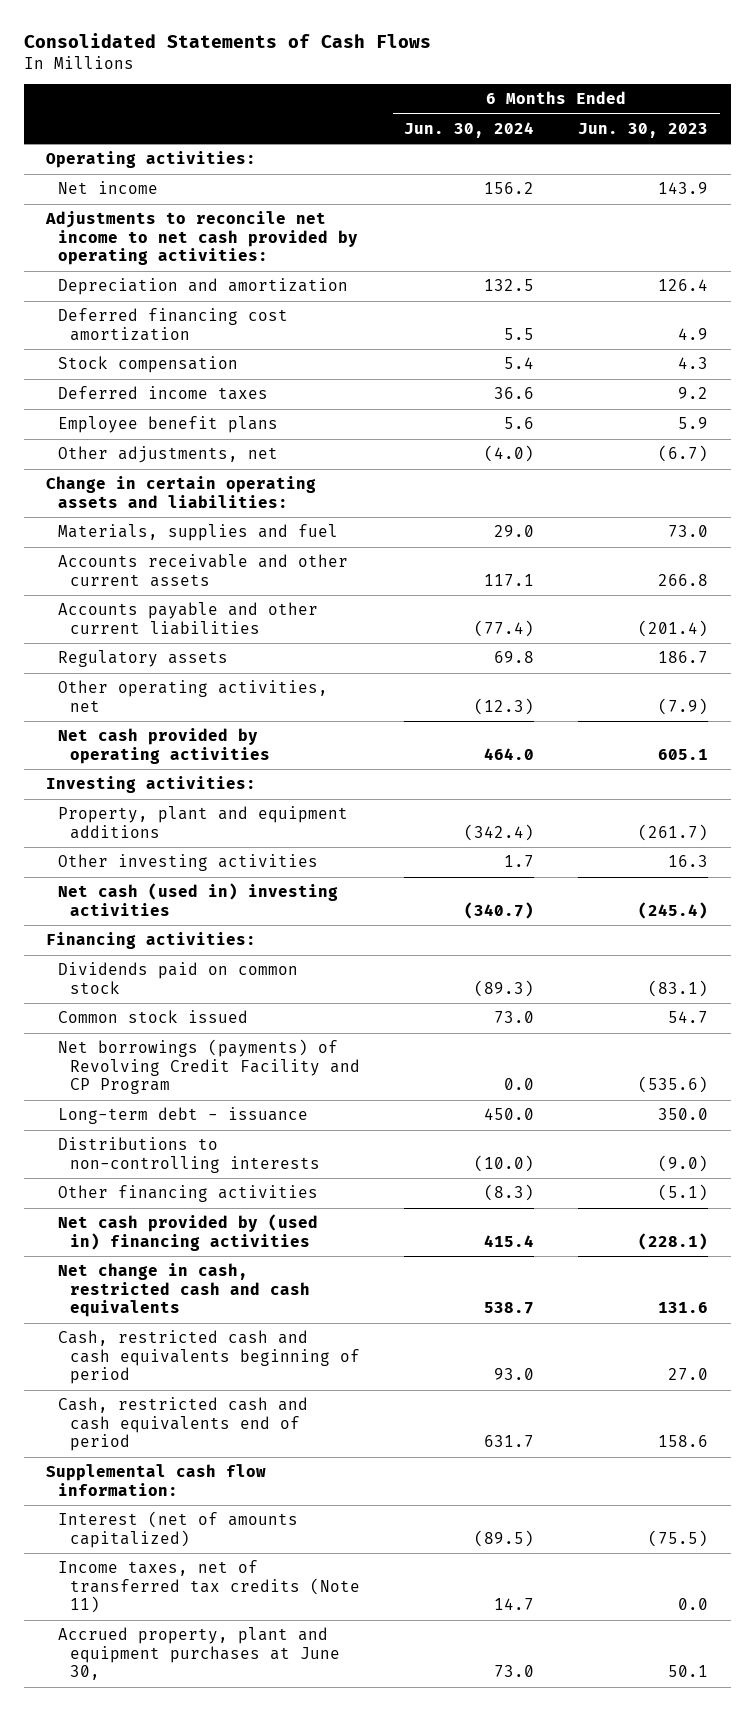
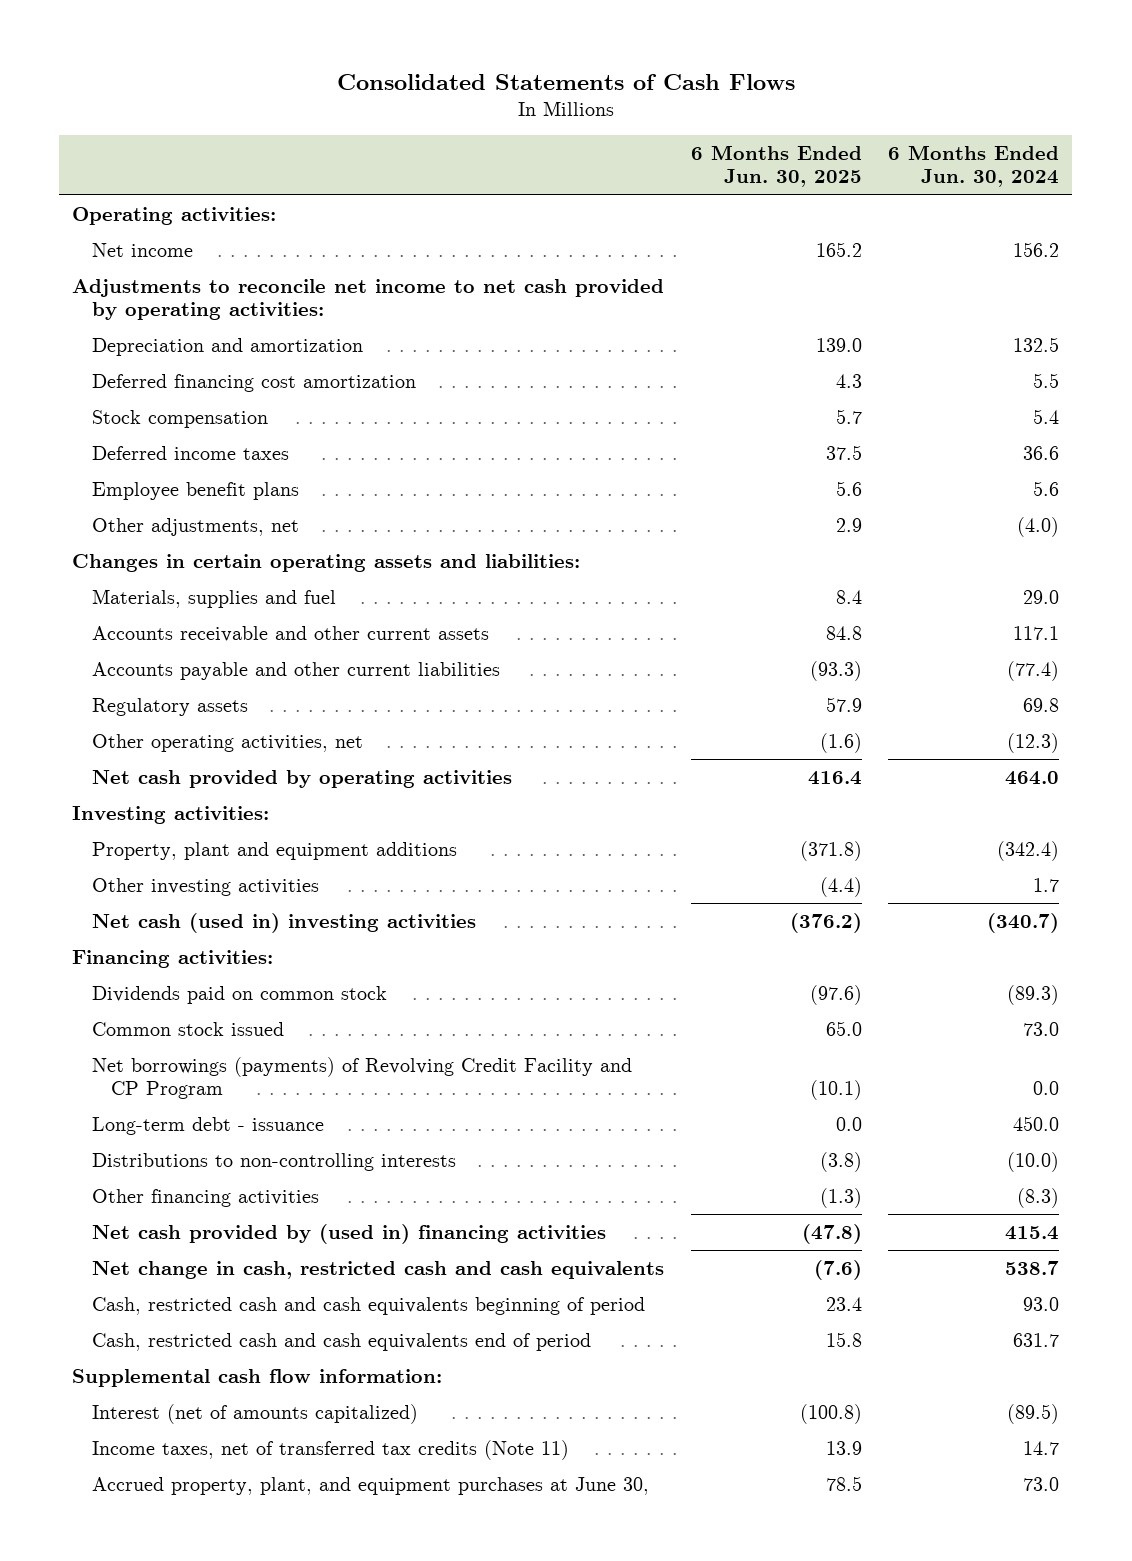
[578,122,709,138] Jun. 30, 2023 -> none
none -> [690,145,862,188] 6 Months Ended Jun. 30, 2025
[46,476,317,508] Change in certain operating assets and liabilities: -> [72,553,581,572] Changes in certain operating assets and liabilities:
[58,1627,341,1681] Accrued property, plant and equipment purchases at June 30, -> [91,1476,649,1495] Accrued property, plant, and equipment purchases at June 30,

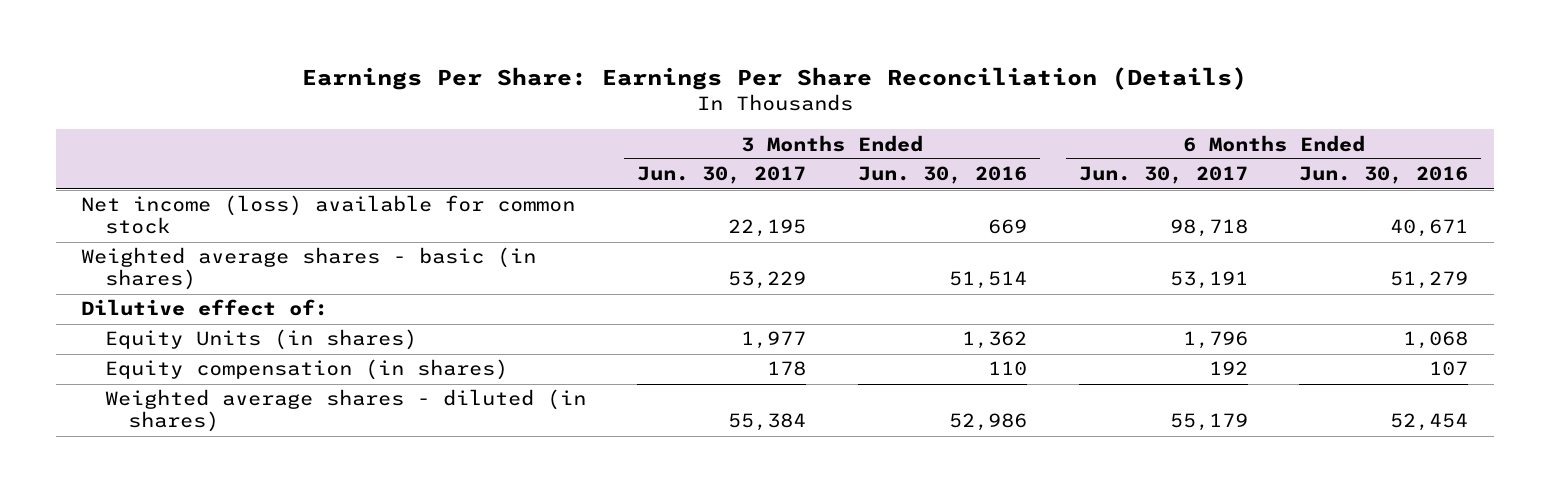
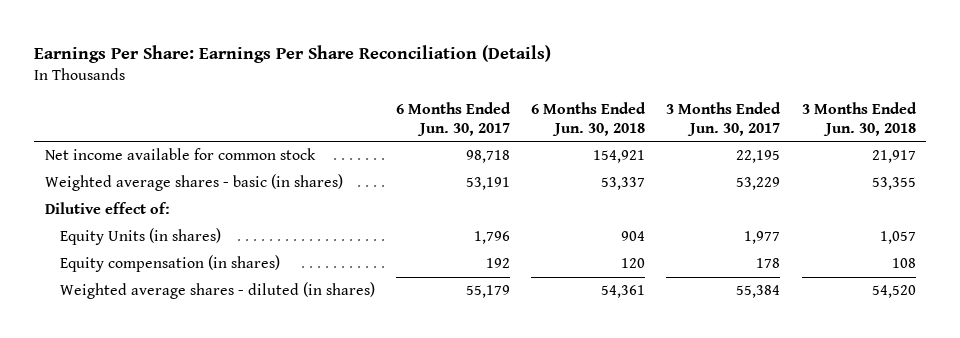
[857,166,1027,185] Jun. 30, 2016 -> none
[1299,166,1469,185] Jun. 30, 2016 -> none
none -> [531,102,647,136] 6 Months Ended Jun. 30, 2018
none -> [801,102,917,136] 3 Months Ended Jun. 30, 2018
[81,195,576,235] Net income (loss) available for common stock -> [44,148,316,161] Net income available for common stock

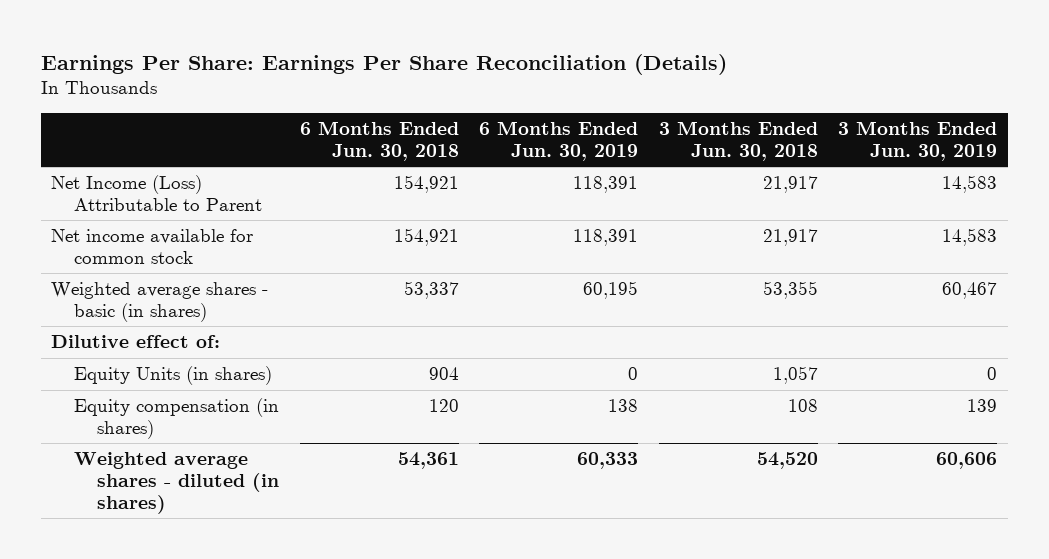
[396,102,512,136] 6 Months Ended Jun. 30, 2017 -> none
[666,102,782,136] 3 Months Ended Jun. 30, 2017 -> none
none -> [479,120,639,161] 6 Months Ended Jun. 30, 2019
none -> [838,120,998,161] 3 Months Ended Jun. 30, 2019
none -> [51,175,263,211] Net Income (Loss) Attributable to Parent

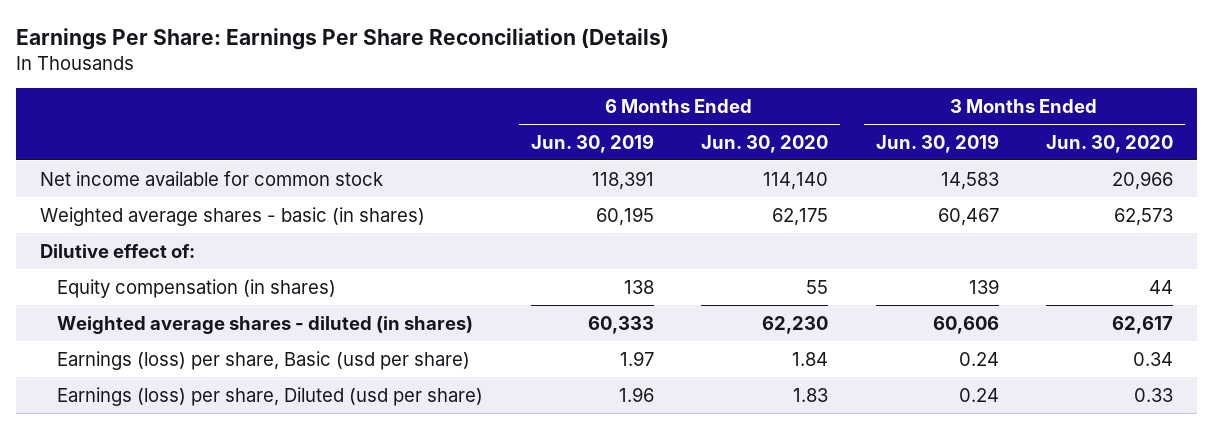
[299,120,459,161] 6 Months Ended Jun. 30, 2018 -> none
[658,120,818,161] 3 Months Ended Jun. 30, 2018 -> none
none -> [701,134,829,153] Jun. 30, 2020
none -> [1046,134,1174,153] Jun. 30, 2020
[51,175,263,211] Net Income (Loss) Attributable to Parent -> none
[74,366,273,386] Equity Units (in shares) -> none
none -> [56,350,470,370] Earnings (loss) per share, Basic (usd per share)
none -> [56,386,483,406] Earnings (loss) per share, Diluted (usd per share)

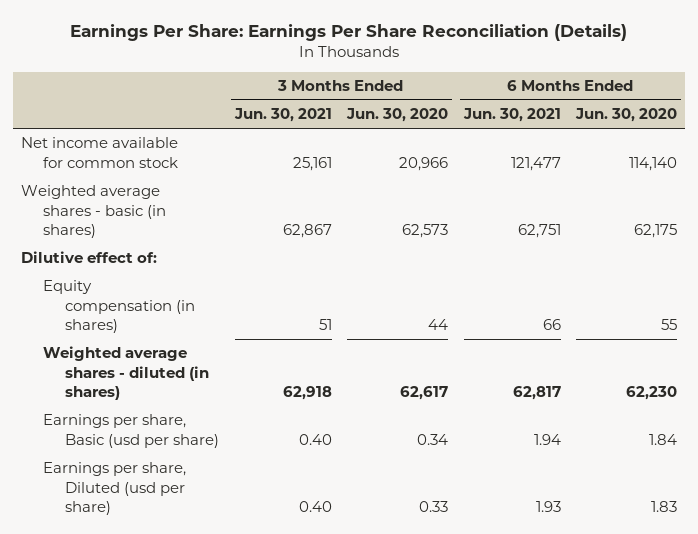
[530,133,654,153] Jun. 30, 2019 -> none
[875,133,999,153] Jun. 30, 2019 -> none
none -> [233,108,332,123] Jun. 30, 2021
none -> [462,108,561,123] Jun. 30, 2021
[56,350,470,370] Earnings (loss) per share, Basic (usd per share) -> [43,414,220,448] Earnings per share, Basic (usd per share)
[56,386,483,406] Earnings (loss) per share, Diluted (usd per share) -> [43,462,187,515] Earnings per share, Diluted (usd per share)

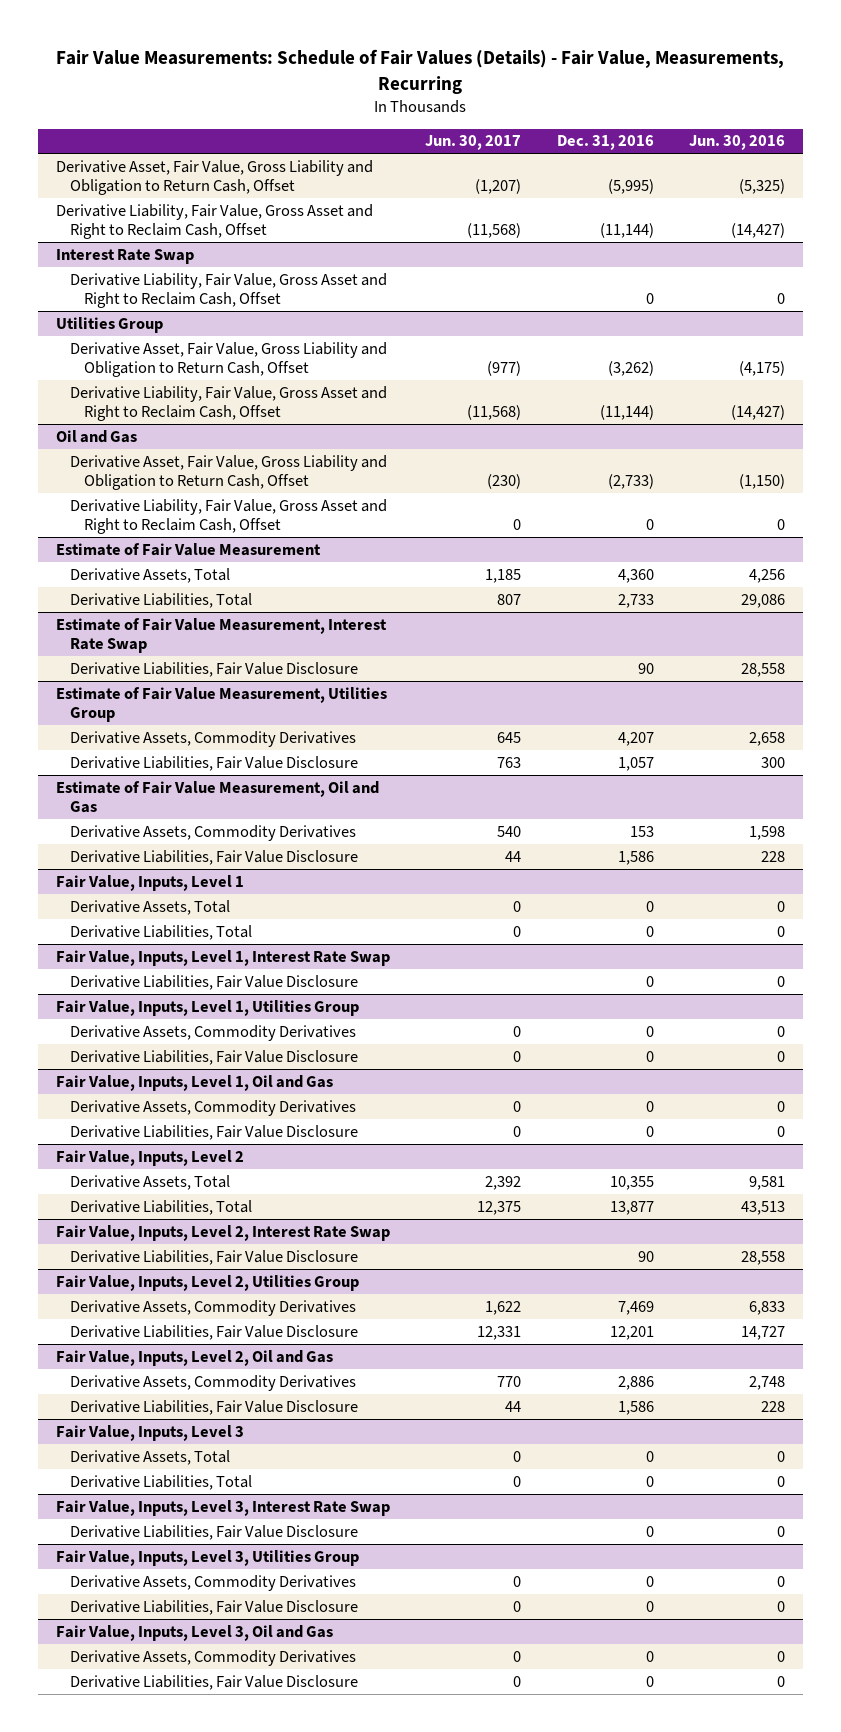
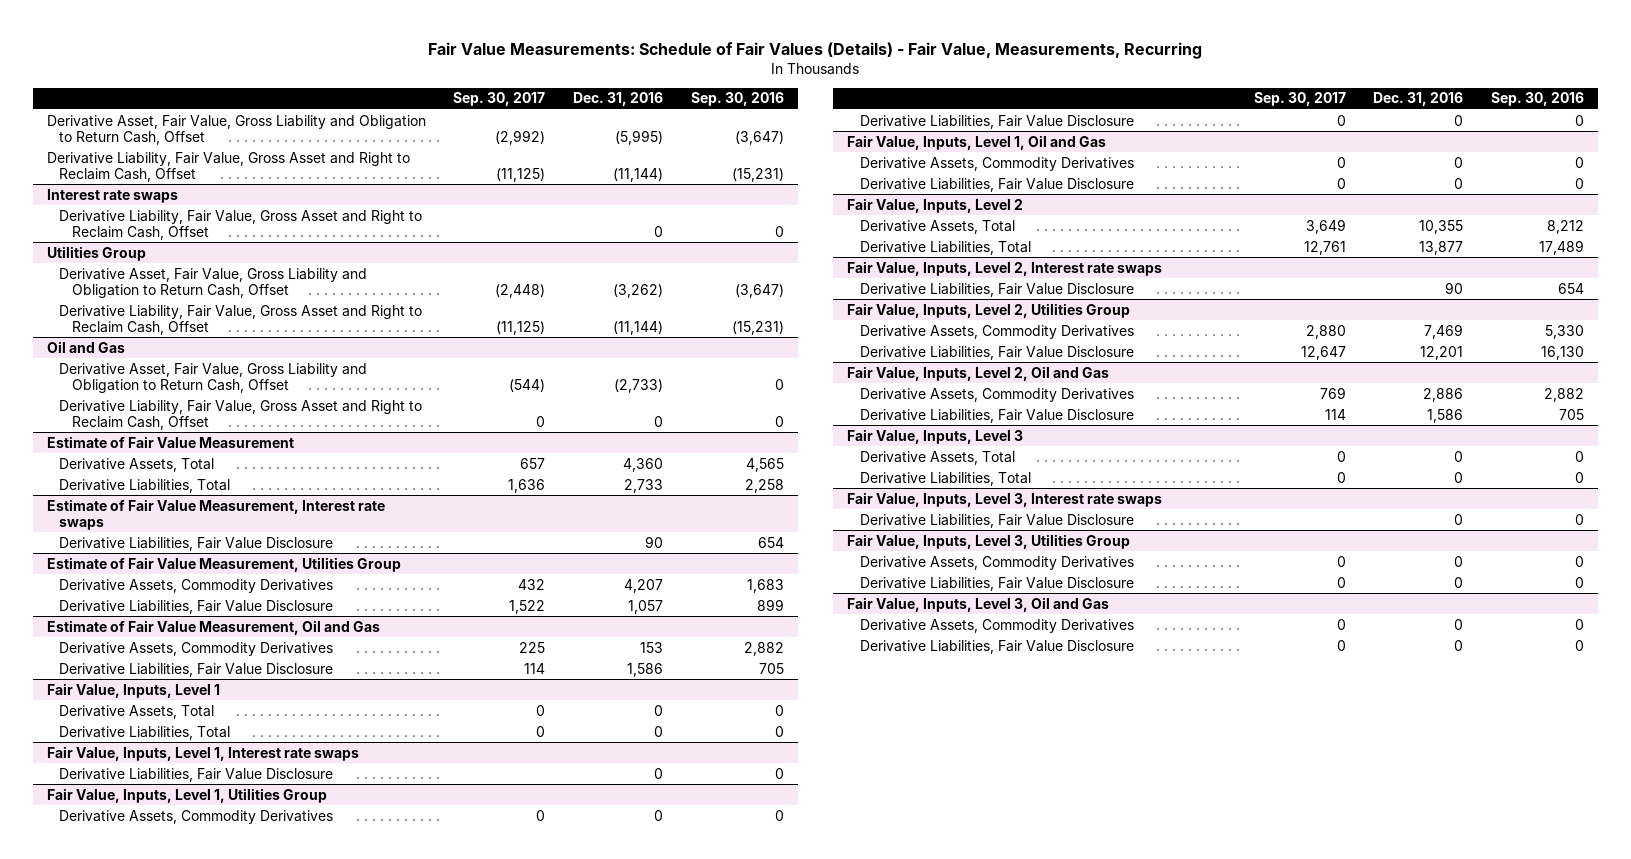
[425,135,522,151] Jun. 30, 2017 -> none
[689,135,786,151] Jun. 30, 2016 -> none
none -> [453,92,546,107] Sep. 30, 2017
none -> [690,92,784,107] Sep. 30, 2016
[55,248,194,264] Interest Rate Swap -> [46,188,178,203] Interest rate swaps
[55,617,387,654] Estimate of Fair Value Measurement, Interest Rate Swap -> [46,498,385,530] Estimate of Fair Value Measurement, Interest rate swaps
[55,949,390,966] Fair Value, Inputs, Level 1, Interest Rate Swap -> [46,745,359,761] Fair Value, Inputs, Level 1, Interest rate swaps
[55,1224,390,1241] Fair Value, Inputs, Level 2, Interest Rate Swap -> [846,260,1162,276] Fair Value, Inputs, Level 2, Interest rate swaps
[55,1499,390,1516] Fair Value, Inputs, Level 3, Interest Rate Swap -> [846,491,1162,507] Fair Value, Inputs, Level 3, Interest rate swaps

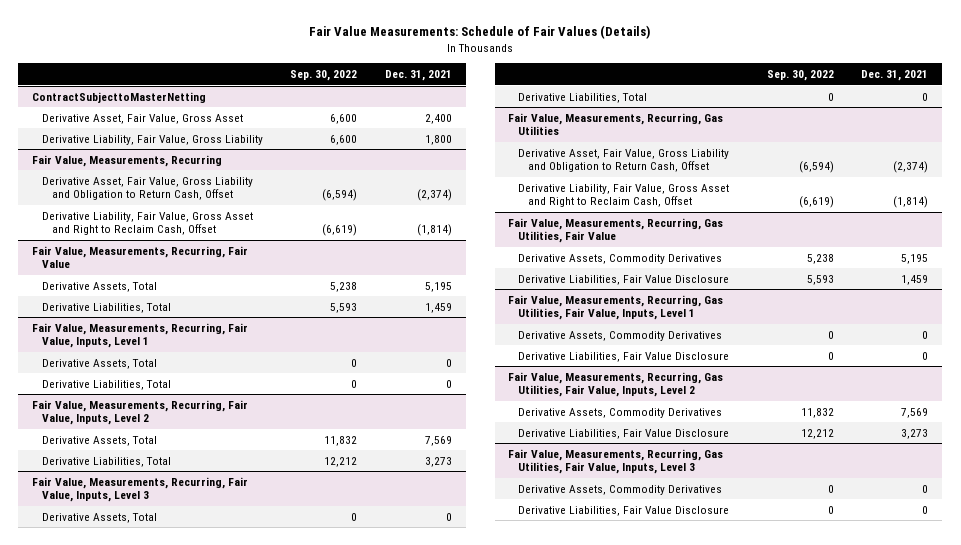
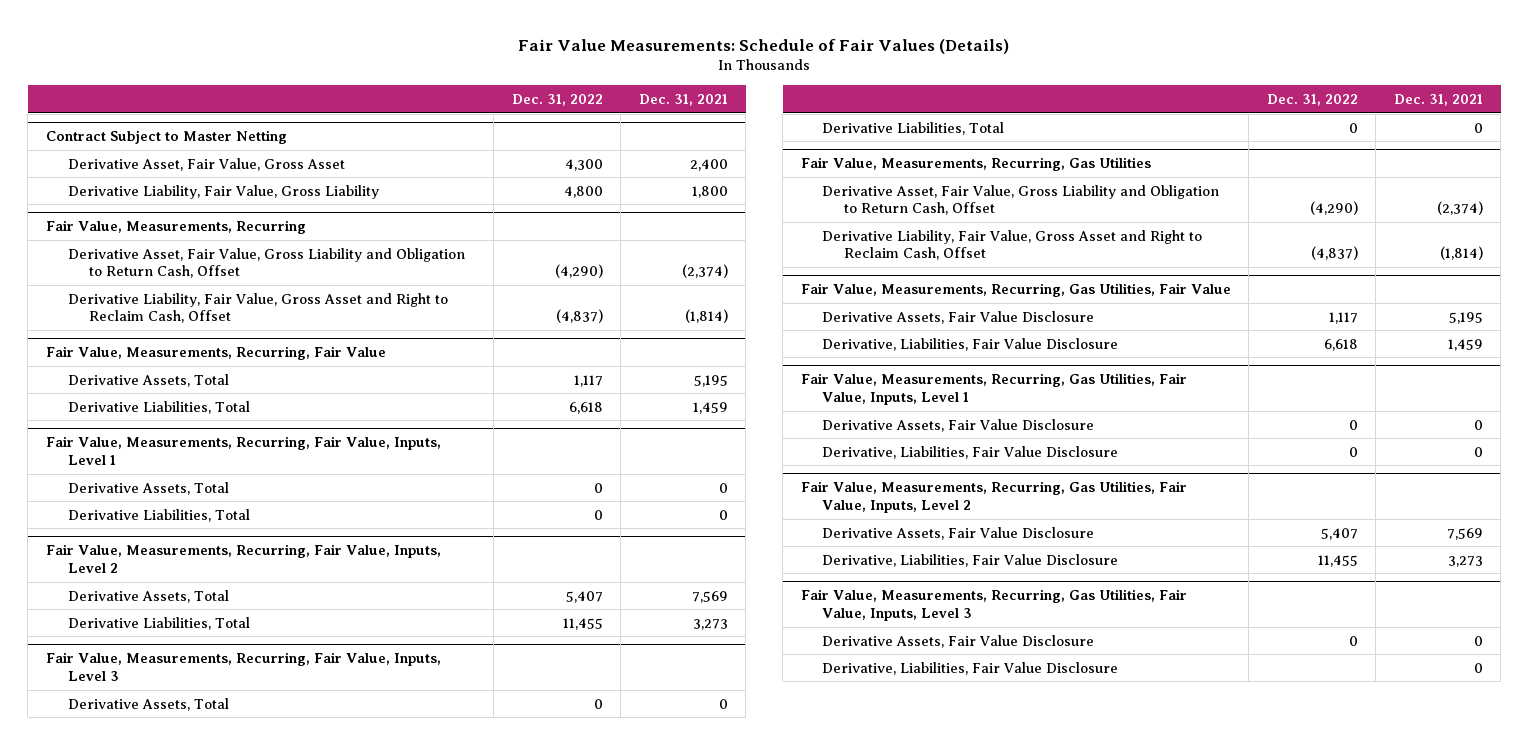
[290,69,358,81] Sep. 30, 2022 -> none
none -> [511,93,603,106] Dec. 31, 2022
[32,91,207,103] ContractSubjecttoMasterNetting -> none
none -> [45,130,287,145] Contract Subject to Master Netting
[518,253,723,264] Derivative Assets, Commodity Derivatives -> [822,310,1095,324] Derivative Assets, Fair Value Disclosure
[518,274,730,285] Derivative Liabilities, Fair Value Disclosure -> [822,337,1119,351] Derivative, Liabilities, Fair Value Disclosure
[518,330,723,341] Derivative Assets, Commodity Derivatives -> [822,418,1095,432] Derivative Assets, Fair Value Disclosure
[518,351,730,362] Derivative Liabilities, Fair Value Disclosure -> [822,445,1119,459] Derivative, Liabilities, Fair Value Disclosure
[518,407,723,418] Derivative Assets, Commodity Derivatives -> [822,526,1095,540] Derivative Assets, Fair Value Disclosure
[518,428,730,439] Derivative Liabilities, Fair Value Disclosure -> [822,553,1119,567] Derivative, Liabilities, Fair Value Disclosure
[518,484,723,495] Derivative Assets, Commodity Derivatives -> [822,634,1095,648] Derivative Assets, Fair Value Disclosure
[518,505,730,516] Derivative Liabilities, Fair Value Disclosure -> [822,661,1119,675] Derivative, Liabilities, Fair Value Disclosure

